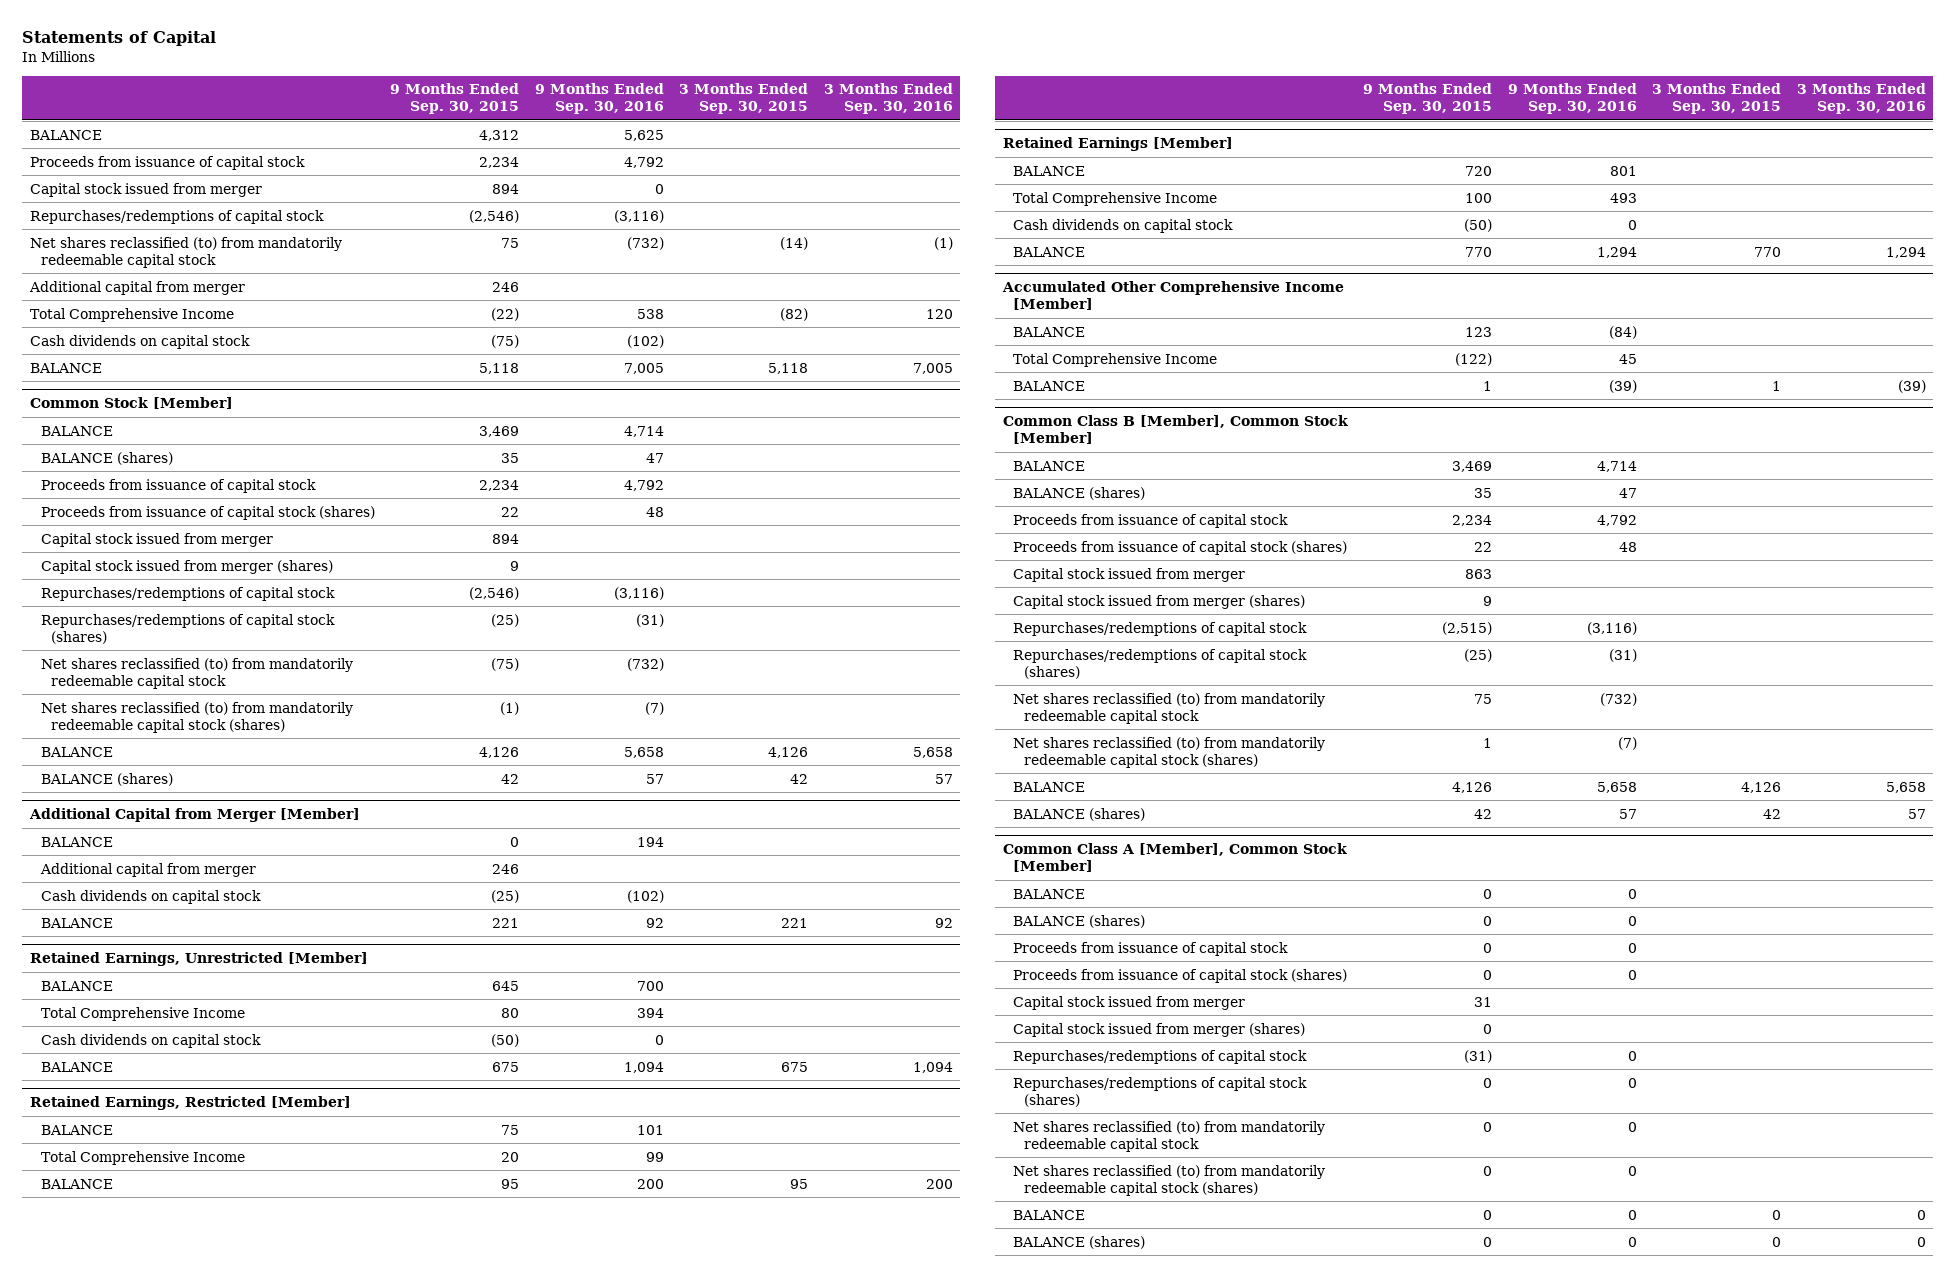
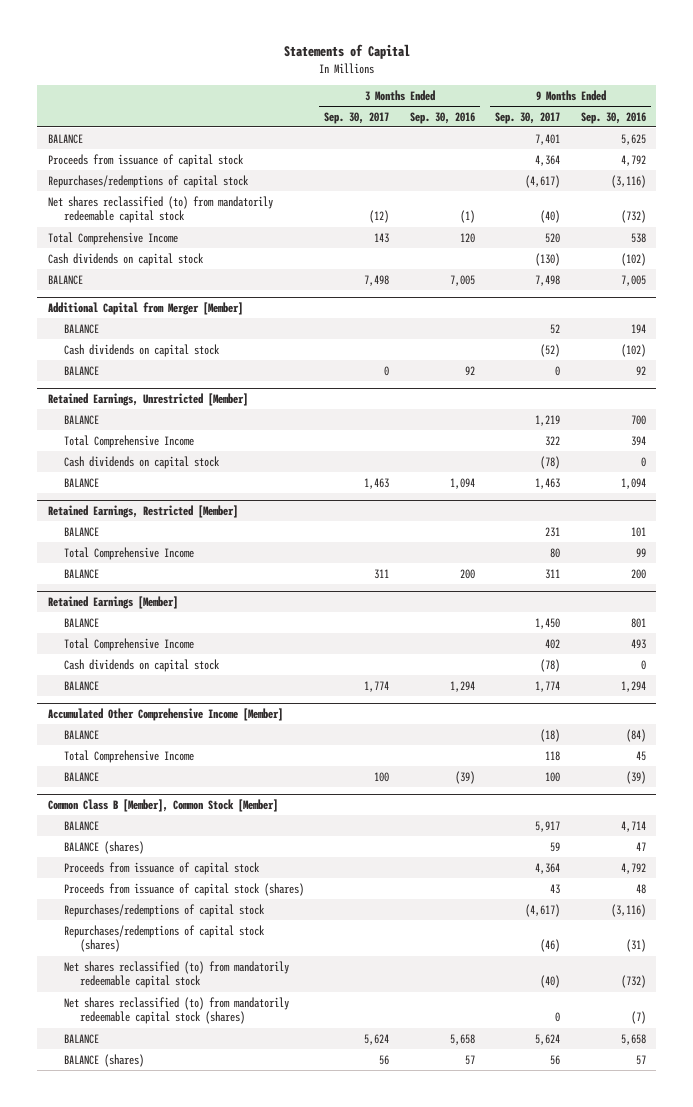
[390,83,520,115] 9 Months Ended Sep. 30, 2015 -> none
[679,83,809,115] 3 Months Ended Sep. 30, 2015 -> none
none -> [324,111,390,124] Sep. 30, 2017
none -> [495,111,561,124] Sep. 30, 2017
[29,182,262,197] Capital stock issued from merger -> none
[28,280,245,295] Additional capital from merger -> none
[29,397,233,410] Common Stock [Member] -> none
[40,425,113,436] BALANCE -> none
[40,451,173,465] BALANCE (shares) -> none
[40,478,316,493] Proceeds from issuance of capital stock -> none
[40,505,375,520] Proceeds from issuance of capital stock (shares) -> none
[40,532,273,547] Capital stock issued from merger -> none
[40,559,333,574] Capital stock issued from merger (shares) -> none
[40,586,335,601] Repurchases/redemptions of capital stock -> none
[40,613,335,644] Repurchases/redemptions of capital stock (shares) -> none
[40,657,353,689] Net shares reclassified (to) from mandatorily redeemable capital stock -> none
[40,701,353,733] Net shares reclassified (to) from mandatorily redeemable capital stock (shares) -> none
[40,746,113,757] BALANCE -> none
[40,772,173,786] BALANCE (shares) -> none
[39,862,256,877] Additional capital from merger -> none
[1013,567,1246,582] Capital stock issued from merger -> none
[1013,594,1306,609] Capital stock issued from merger (shares) -> none
[1002,843,1347,873] Common Class A [Member], Common Stock [Member] -> none
[1013,888,1086,899] BALANCE -> none
[1013,914,1146,928] BALANCE (shares) -> none
[1013,941,1289,956] Proceeds from issuance of capital stock -> none
[1013,968,1348,983] Proceeds from issuance of capital stock (shares) -> none
[1013,995,1246,1010] Capital stock issued from merger -> none
[1013,1022,1306,1037] Capital stock issued from merger (shares) -> none
[1013,1049,1308,1064] Repurchases/redemptions of capital stock -> none
[1013,1076,1308,1107] Repurchases/redemptions of capital stock (shares) -> none
[1013,1120,1326,1152] Net shares reclassified (to) from mandatorily redeemable capital stock -> none
[1013,1164,1326,1196] Net shares reclassified (to) from mandatorily redeemable capital stock (shares) -> none
[1013,1209,1086,1220] BALANCE -> none
[1013,1235,1146,1249] BALANCE (shares) -> none

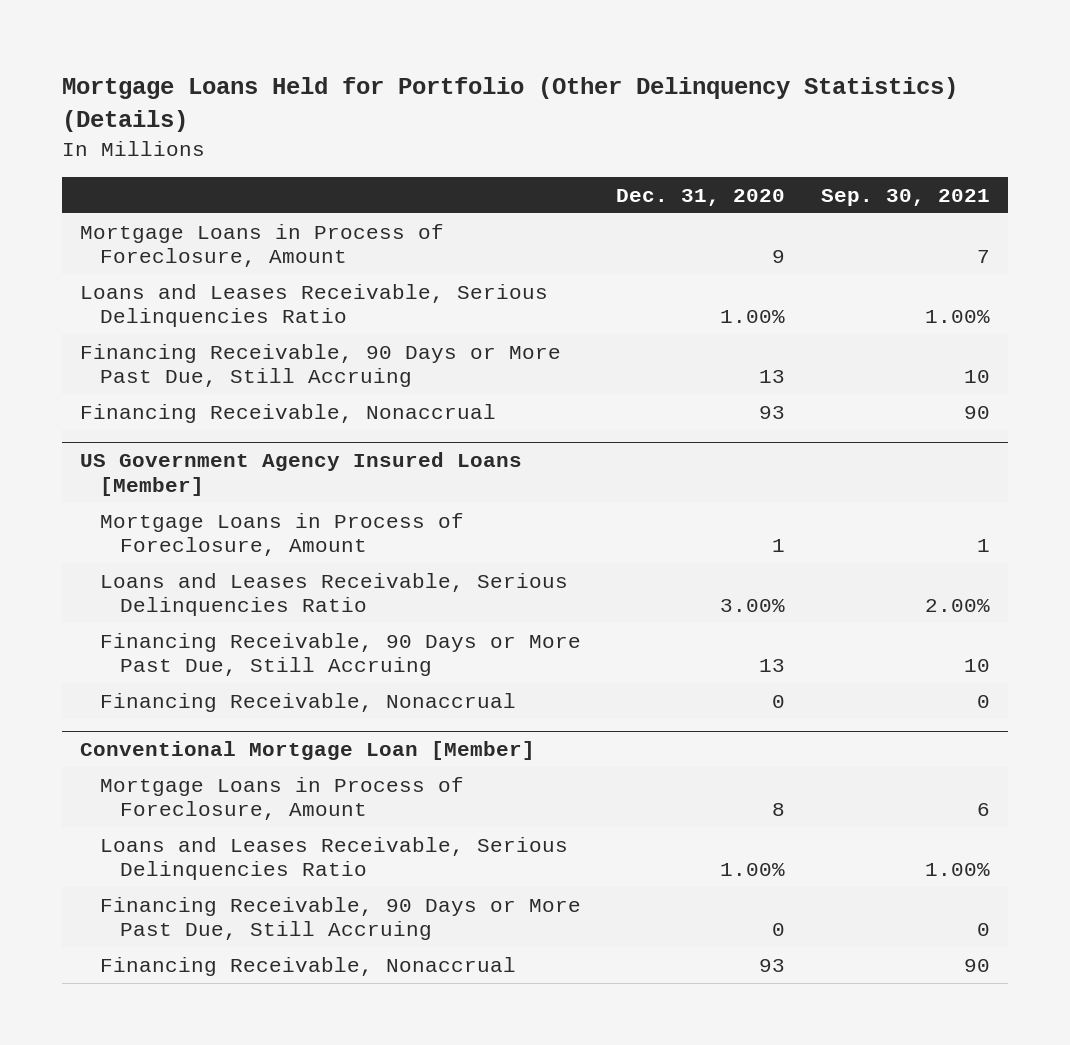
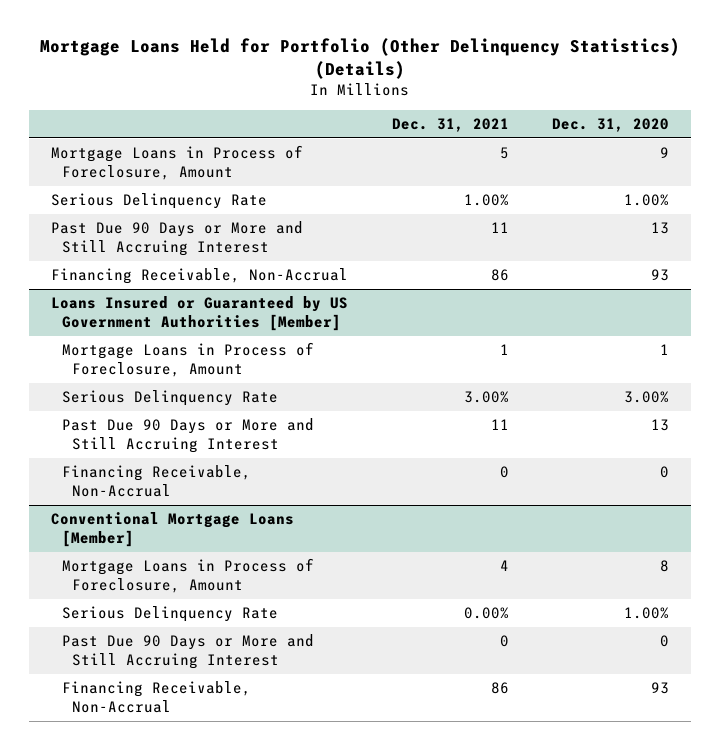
[821,188,991,206] Sep. 30, 2021 -> none
none -> [391,117,509,132] Dec. 31, 2021
[79,284,548,328] Loans and Leases Receivable, Serious Delinquencies Ratio -> [50,193,267,210] Serious Delinquency Rate
[79,344,561,388] Financing Receivable, 90 Days or More Past Due, Still Accruing -> [50,221,303,257] Past Due 90 Days or More and Still Accruing Interest
[79,404,496,424] Financing Receivable, Nonaccrual -> [50,268,348,285] Financing Receivable, Non-Accrual
[79,452,522,496] US Government Agency Insured Loans [Member] -> [50,296,348,332] Loans Insured or Guaranteed by US Government Authorities [Member]
[99,573,568,617] Loans and Leases Receivable, Serious Delinquencies Ratio -> [61,390,278,407] Serious Delinquency Rate
[99,633,581,677] Financing Receivable, 90 Days or More Past Due, Still Accruing -> [61,418,314,454] Past Due 90 Days or More and Still Accruing Interest
[99,693,516,713] Financing Receivable, Nonaccrual -> [61,465,251,498] Financing Receivable, Non-Accrual
[79,741,535,761] Conventional Mortgage Loan [Member] -> [50,512,294,548] Conventional Mortgage Loans [Member]
[99,837,568,881] Loans and Leases Receivable, Serious Delinquencies Ratio -> [61,606,278,623] Serious Delinquency Rate
[99,897,581,941] Financing Receivable, 90 Days or More Past Due, Still Accruing -> [61,634,314,670] Past Due 90 Days or More and Still Accruing Interest
[99,957,516,977] Financing Receivable, Nonaccrual -> [61,681,251,714] Financing Receivable, Non-Accrual

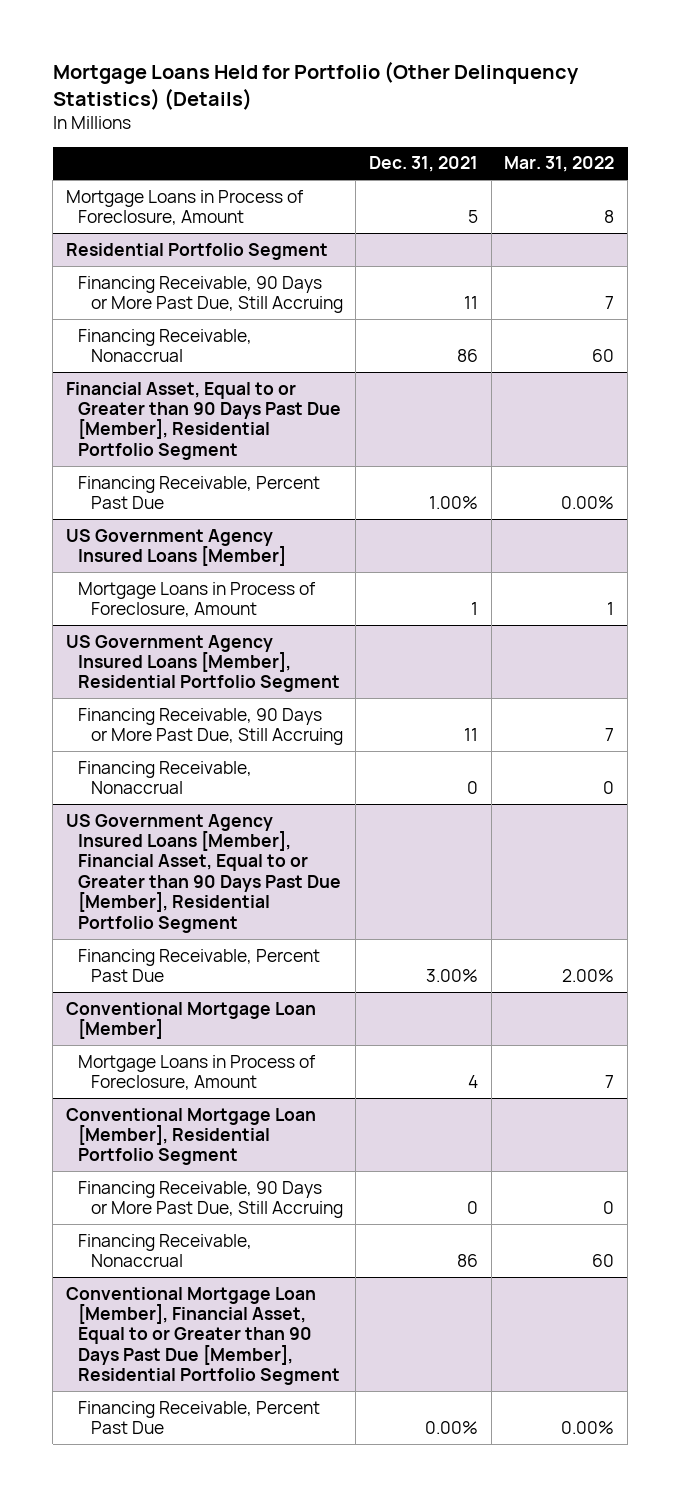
[552,117,670,132] Dec. 31, 2020 -> none
none -> [504,156,615,173] Mar. 31, 2022
[50,193,267,210] Serious Delinquency Rate -> none
none -> [65,242,328,260] Residential Portfolio Segment
[50,221,303,257] Past Due 90 Days or More and Still Accruing Interest -> [78,275,343,314] Financing Receivable, 90 Days or More Past Due, Still Accruing
[50,268,348,285] Financing Receivable, Non-Accrual -> [78,328,253,363] Financing Receivable, Nonaccrual
none -> [65,381,342,460] Financial Asset, Equal to or Greater than 90 Days Past Due [Member], Residential Portfolio Segment
none -> [78,475,321,510] Financing Receivable, Percent Past Due
[50,296,348,332] Loans Insured or Guaranteed by US Government Authorities [Member] -> [65,528,287,567] US Government Agency Insured Loans [Member]
[61,390,278,407] Serious Delinquency Rate -> none
none -> [65,634,341,693] US Government Agency Insured Loans [Member], Residential Portfolio Segment
[61,418,314,454] Past Due 90 Days or More and Still Accruing Interest -> [78,707,343,746] Financing Receivable, 90 Days or More Past Due, Still Accruing
[61,465,251,498] Financing Receivable, Non-Accrual -> [78,760,253,795] Financing Receivable, Nonaccrual
none -> [65,813,342,933] US Government Agency Insured Loans [Member], Financial Asset, Equal to or Greater than 90 Days Past Due [Member], Residential Portfolio Segment
none -> [78,948,321,983] Financing Receivable, Percent Past Due
[50,512,294,548] Conventional Mortgage Loans [Member] -> [65,1001,316,1040] Conventional Mortgage Loan [Member]
[61,606,278,623] Serious Delinquency Rate -> none
none -> [65,1107,316,1166] Conventional Mortgage Loan [Member], Residential Portfolio Segment
[61,634,314,670] Past Due 90 Days or More and Still Accruing Interest -> [78,1180,343,1219] Financing Receivable, 90 Days or More Past Due, Still Accruing
[61,681,251,714] Financing Receivable, Non-Accrual -> [78,1233,253,1268] Financing Receivable, Nonaccrual
none -> [65,1286,341,1386] Conventional Mortgage Loan [Member], Financial Asset, Equal to or Greater than 90 Days Past Due [Member], Residential Portfolio Segment
none -> [78,1400,321,1435] Financing Receivable, Percent Past Due

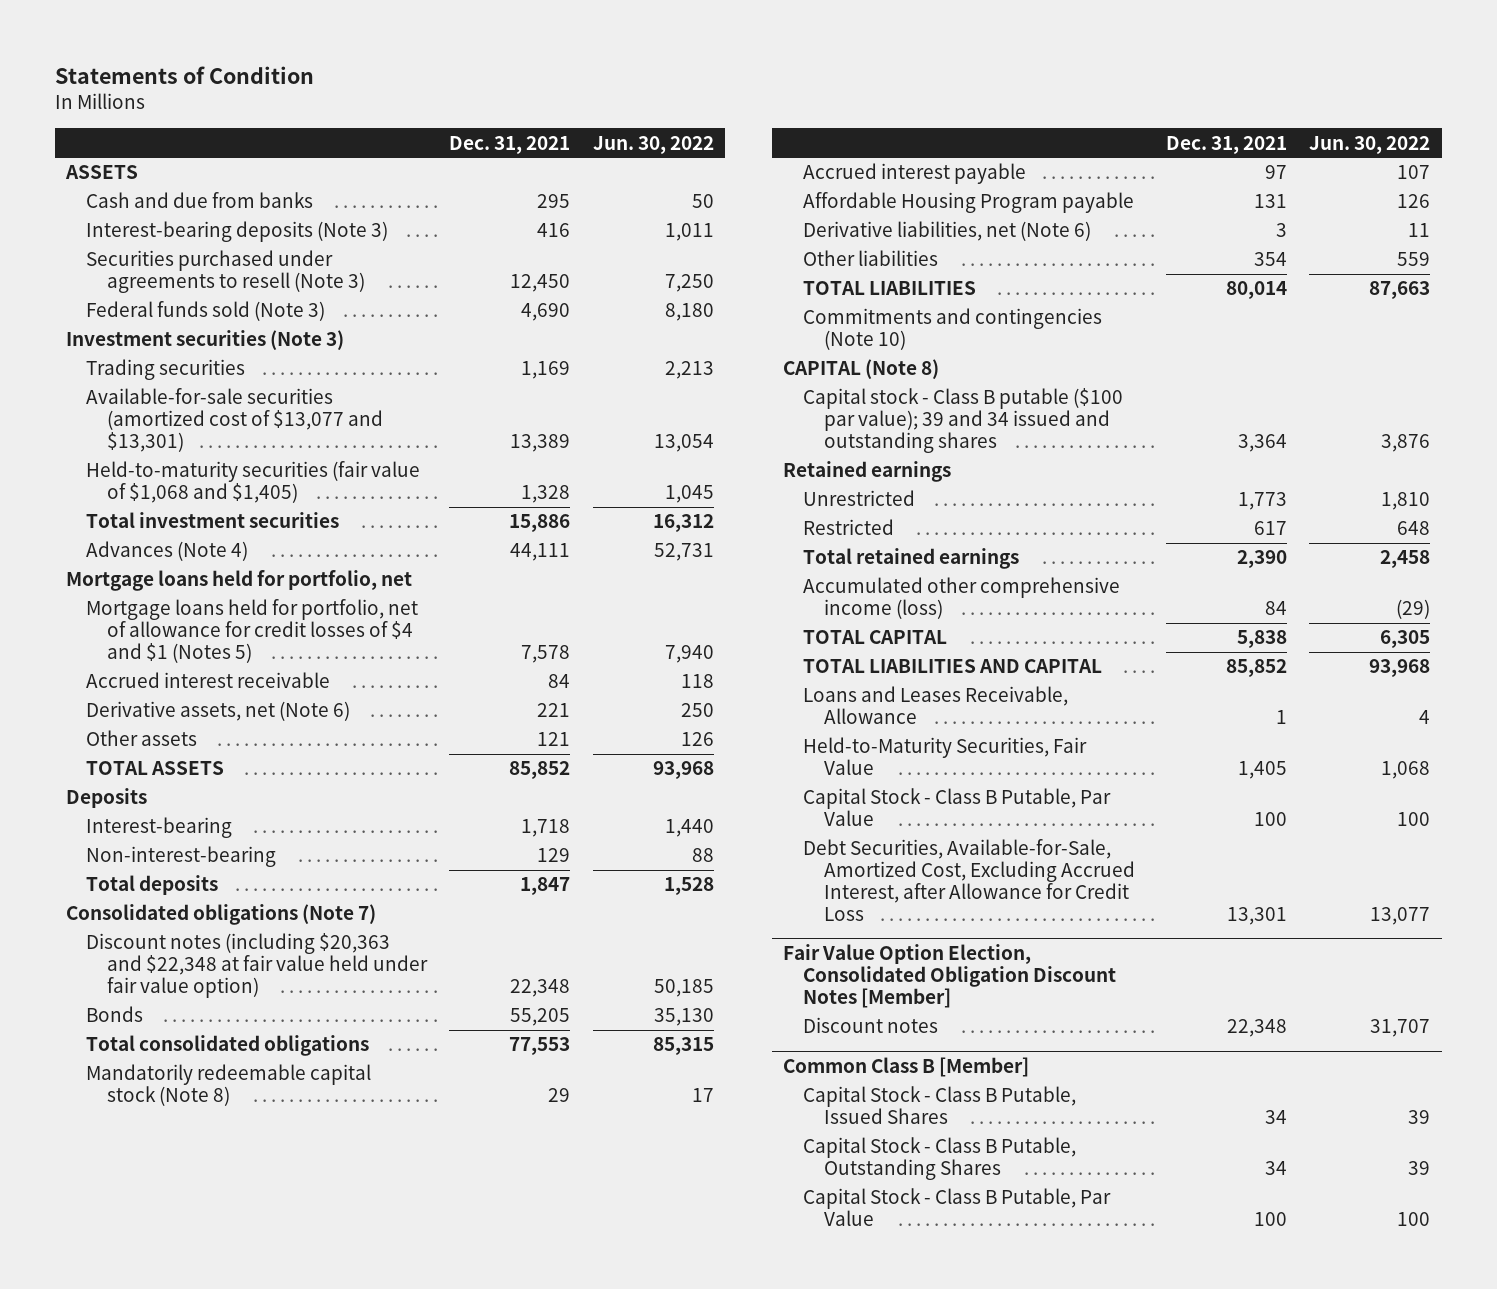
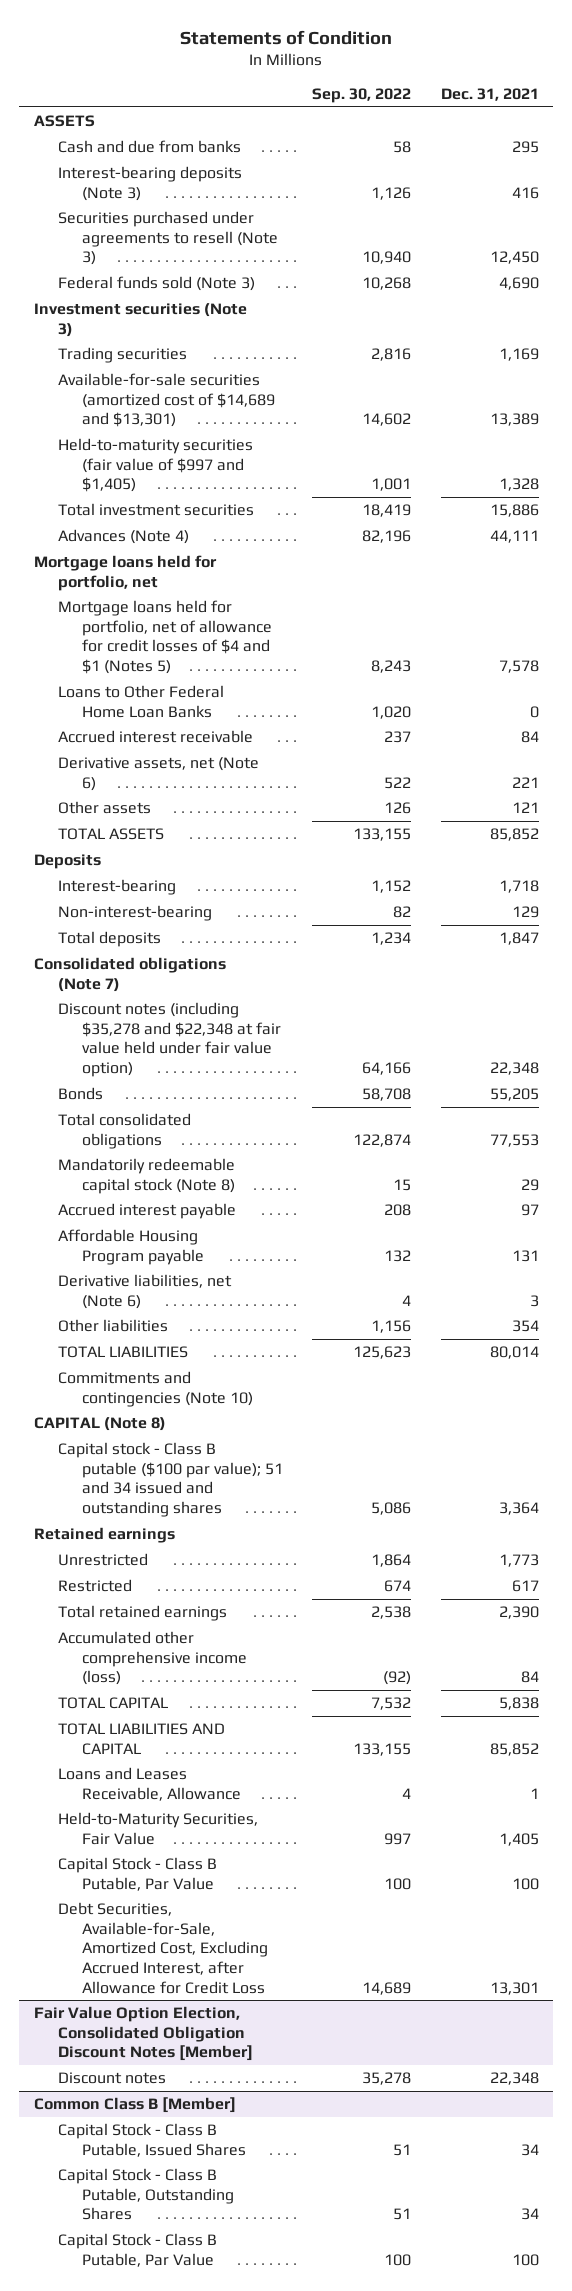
[592,135,714,154] Jun. 30, 2022 -> none
none -> [312,88,412,104] Sep. 30, 2022
[86,388,383,452] Available-for-sale securities (amortized cost of $13,077 and $13,301) -> [57,373,275,428] Available-for-sale securities (amortized cost of $14,689 and $13,301)
[86,461,421,504] Held-to-maturity securities (fair value of $1,068 and $1,405) -> [57,438,253,493] Held-to-maturity securities (fair value of $997 and $1,405)
none -> [57,685,224,718] Loans to Other Federal Home Loan Banks
[86,933,428,998] Discount notes (including $20,363 and $22,348 at fair value held under fair value option) -> [57,1002,281,1077] Discount notes (including $35,278 and $22,348 at fair value held under fair value option)
[803,388,1124,453] Capital stock - Class B putable ($100 par value); 39 and 34 issued and outstanding shares -> [57,1442,283,1517] Capital stock - Class B putable ($100 par value); 51 and 34 issued and outstanding shares

